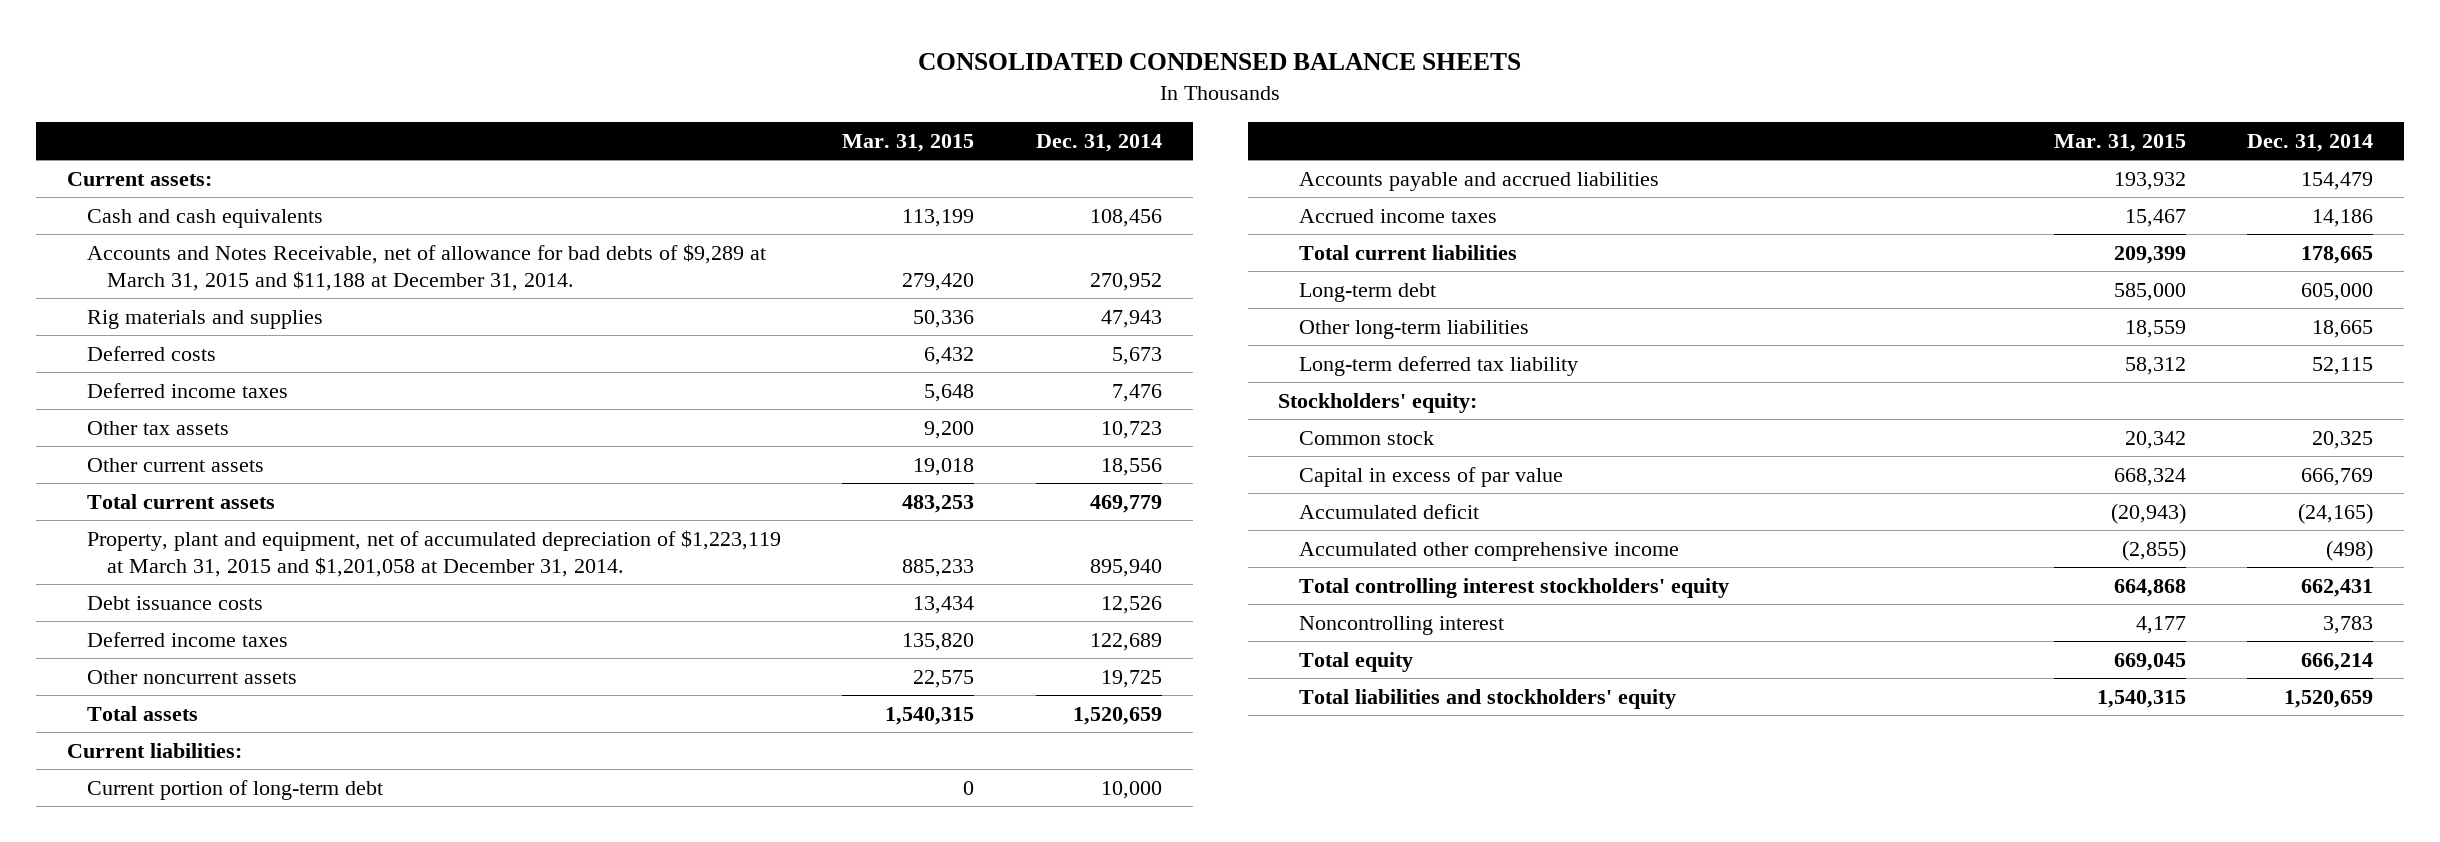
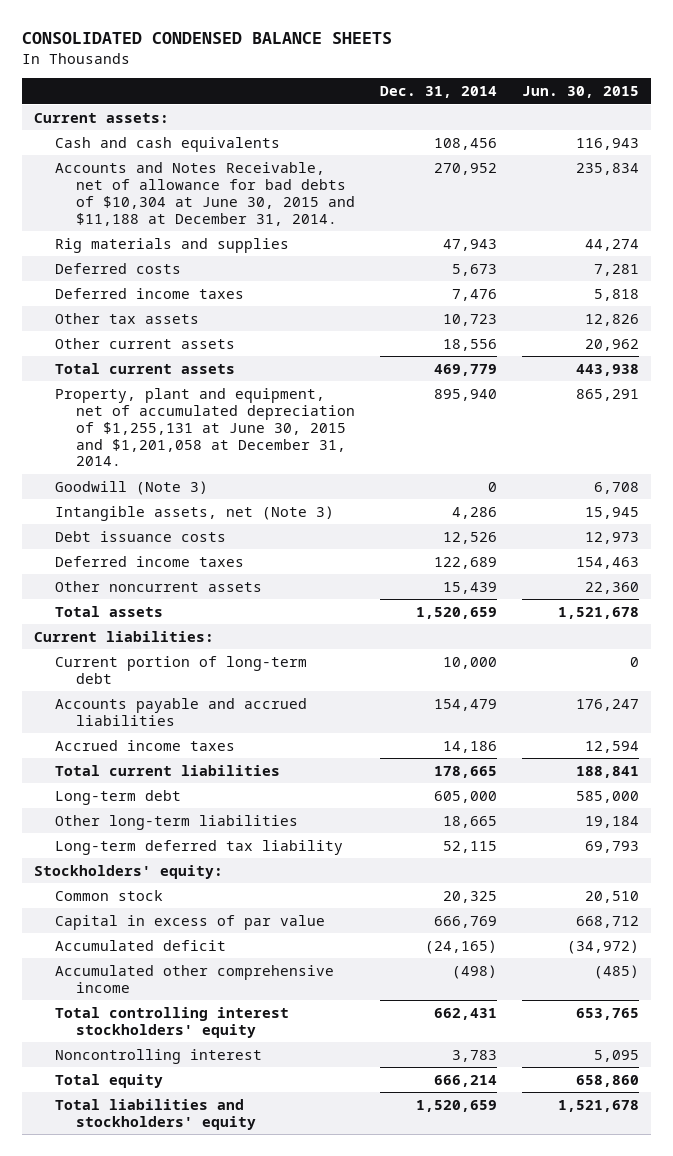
[842,133,975,152] Mar. 31, 2015 -> none
none -> [521,86,639,99] Jun. 30, 2015
[87,243,767,292] Accounts and Notes Receivable, net of allowance for bad debts of $9,289 at March 31, 2015 and $11,188 at December 31, 2014. -> [55,161,356,226] Accounts and Notes Receivable, net of allowance for bad debts of $10,304 at June 30, 2015 and $11,188 at December 31, 2014.
[87,529,782,578] Property, plant and equipment, net of accumulated depreciation of $1,223,119 at March 31, 2015 and $1,201,058 at December 31, 2014. -> [55,387,356,467] Property, plant and equipment, net of accumulated depreciation of $1,255,131 at June 30, 2015 and $1,201,058 at December 31, 2014.
none -> [55,480,209,495] Goodwill (Note 3)
none -> [55,505,335,521] Intangible assets, net (Note 3)
[1100,669,1162,688] 19,725 -> [442,581,497,594] 15,439

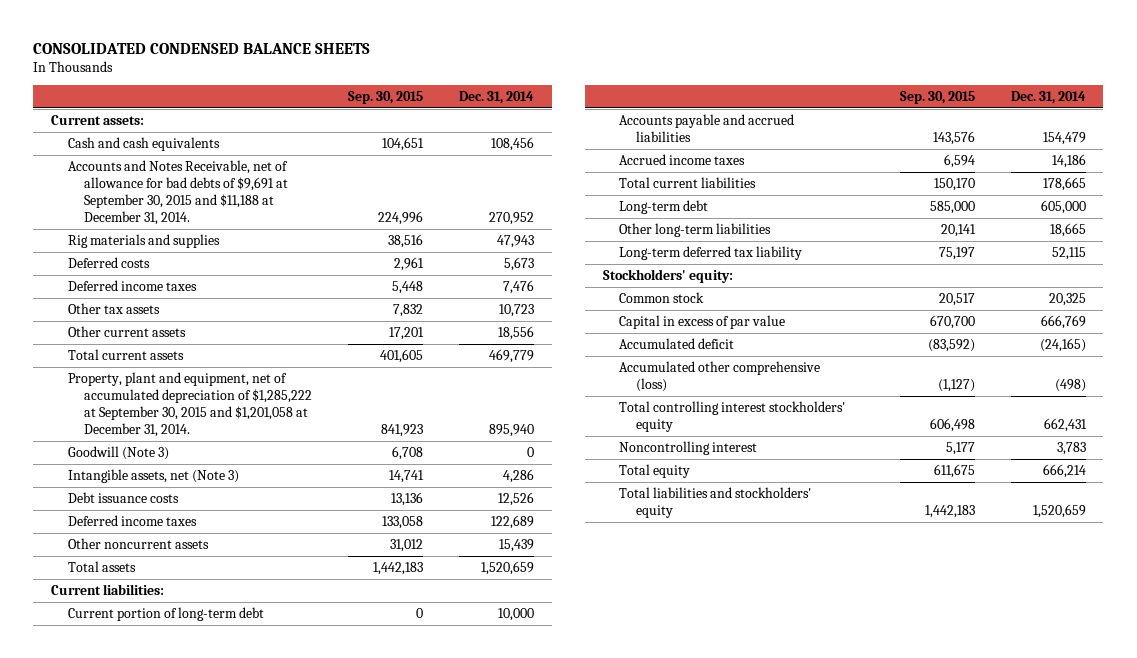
[521,86,639,99] Jun. 30, 2015 -> none
none -> [348,91,424,105] Sep. 30, 2015
[55,161,356,226] Accounts and Notes Receivable, net of allowance for bad debts of $10,304 at June 30, 2015 and $11,188 at December 31, 2014. -> [67,159,289,225] Accounts and Notes Receivable, net of allowance for bad debts of $9,691 at September 30, 2015 and $11,188 at December 31, 2014.
[55,387,356,467] Property, plant and equipment, net of accumulated depreciation of $1,255,131 at June 30, 2015 and $1,201,058 at December 31, 2014. -> [67,371,313,437] Property, plant and equipment, net of accumulated depreciation of $1,285,222 at September 30, 2015 and $1,201,058 at December 31, 2014.
[55,964,335,993] Accumulated other comprehensive income -> [619,360,821,392] Accumulated other comprehensive (loss)

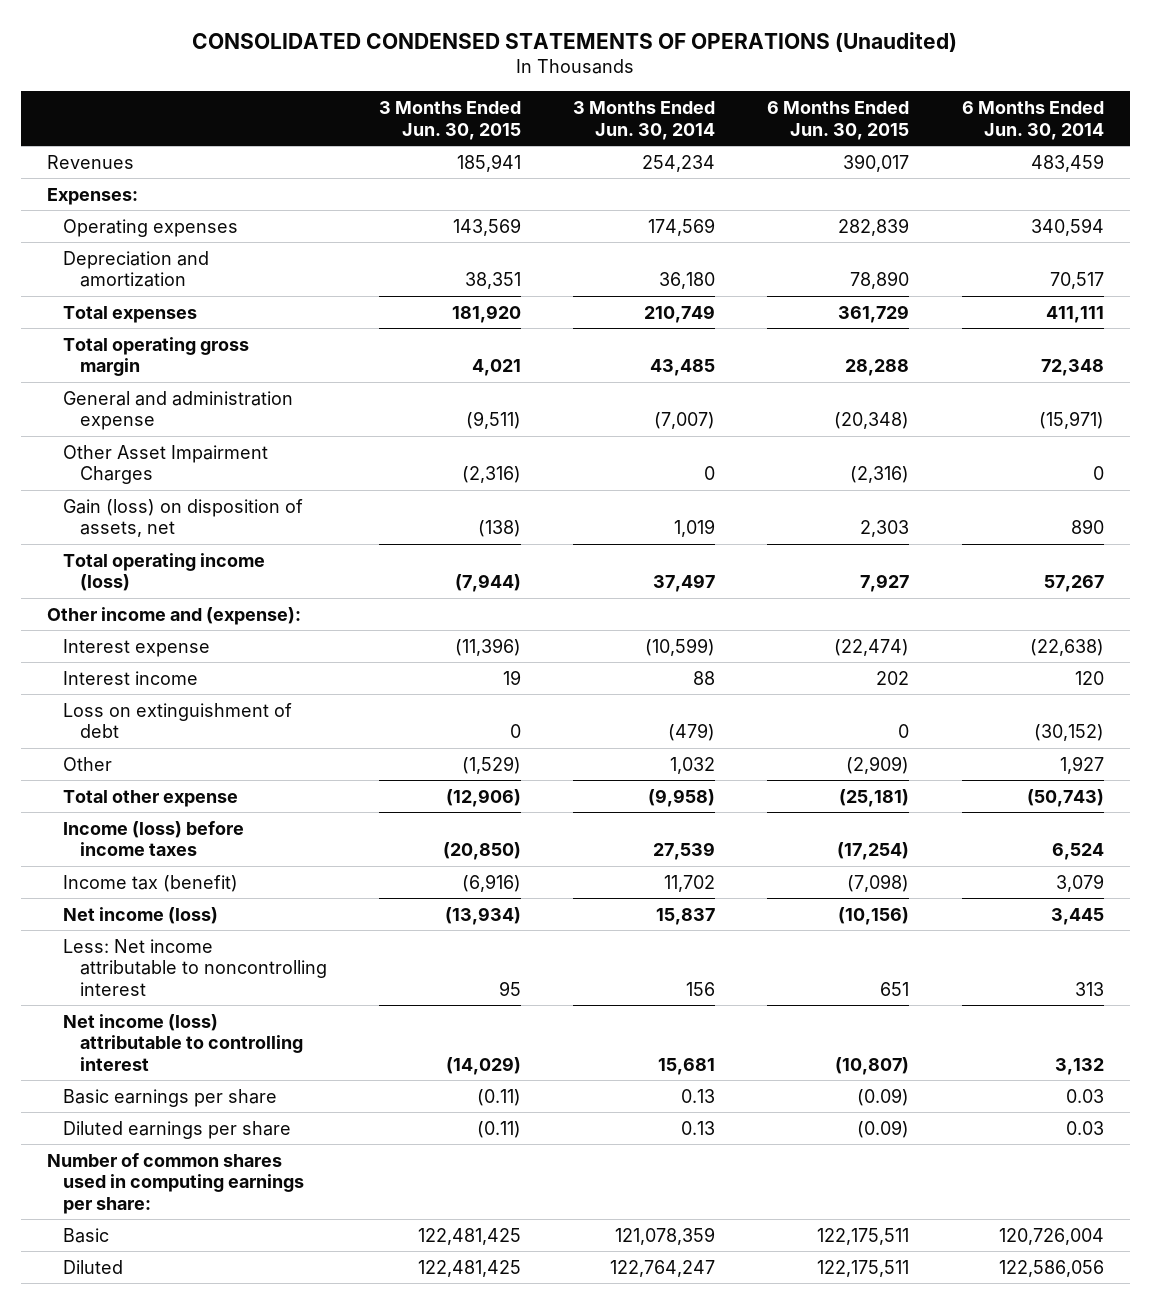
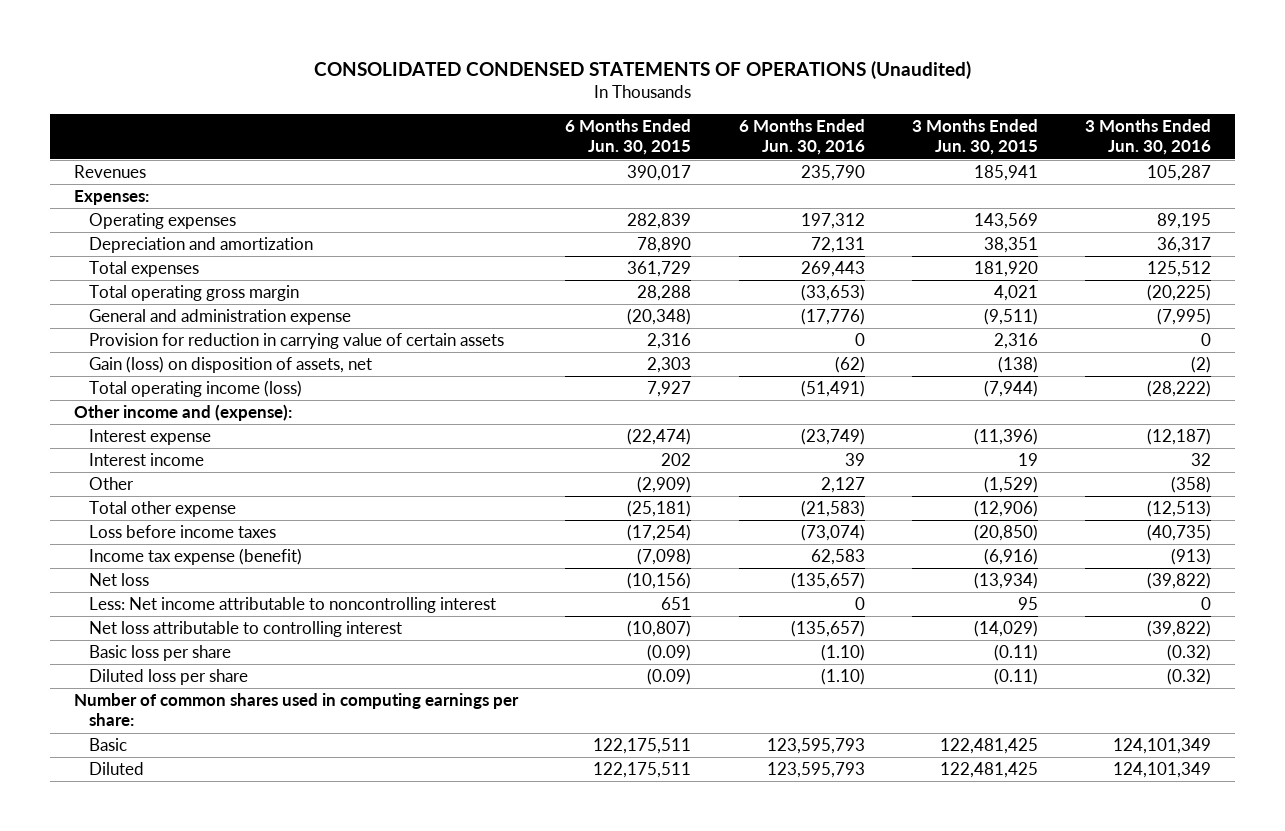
[573,101,716,140] 3 Months Ended Jun. 30, 2014 -> none
[961,101,1104,140] 6 Months Ended Jun. 30, 2014 -> none
none -> [738,119,865,156] 6 Months Ended Jun. 30, 2016
none -> [1085,119,1212,156] 3 Months Ended Jun. 30, 2016
[63,444,269,485] Other Asset Impairment Charges -> none
none -> [88,333,504,350] Provision for reduction in carrying value of certain assets
[63,702,293,739] Loss on extinguishment of debt -> none
[63,820,245,857] Income (loss) before income taxes -> [88,525,276,539] Loss before income taxes
[63,874,239,892] Income tax (benefit) -> [88,548,302,566] Income tax expense (benefit)
[63,906,219,924] Net income (loss) -> [88,573,149,587] Net loss
[63,1013,303,1071] Net income (loss) attributable to controlling interest -> [88,621,402,638] Net loss attributable to controlling interest
[63,1088,278,1107] Basic earnings per share -> [88,645,231,662] Basic loss per share
[63,1120,292,1139] Diluted earnings per share -> [88,669,248,686] Diluted loss per share

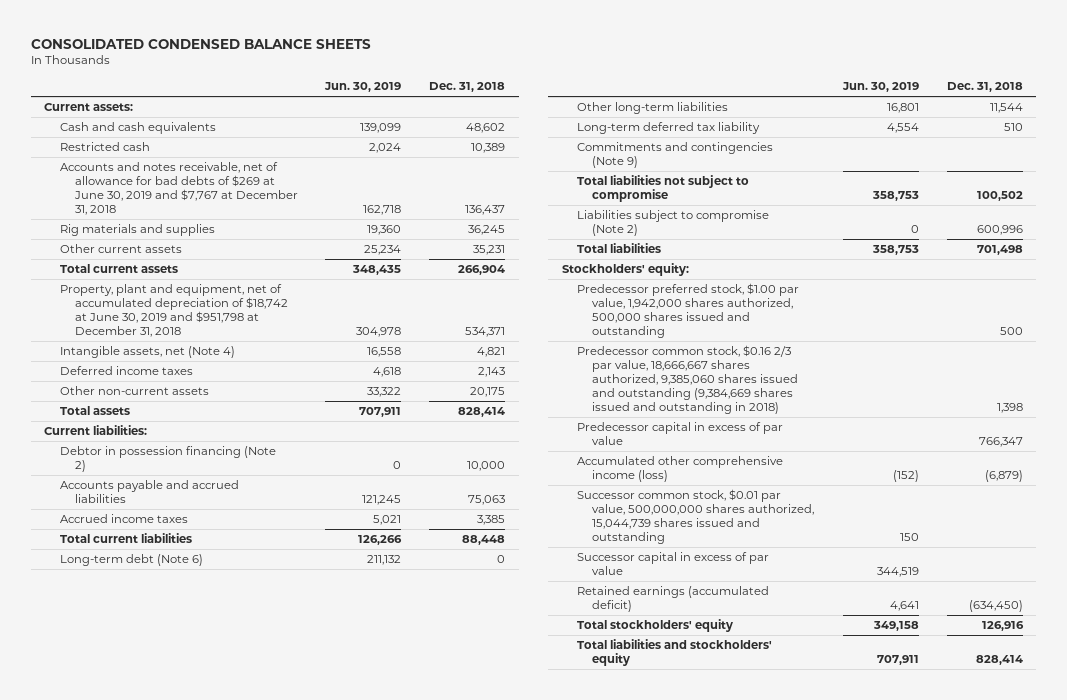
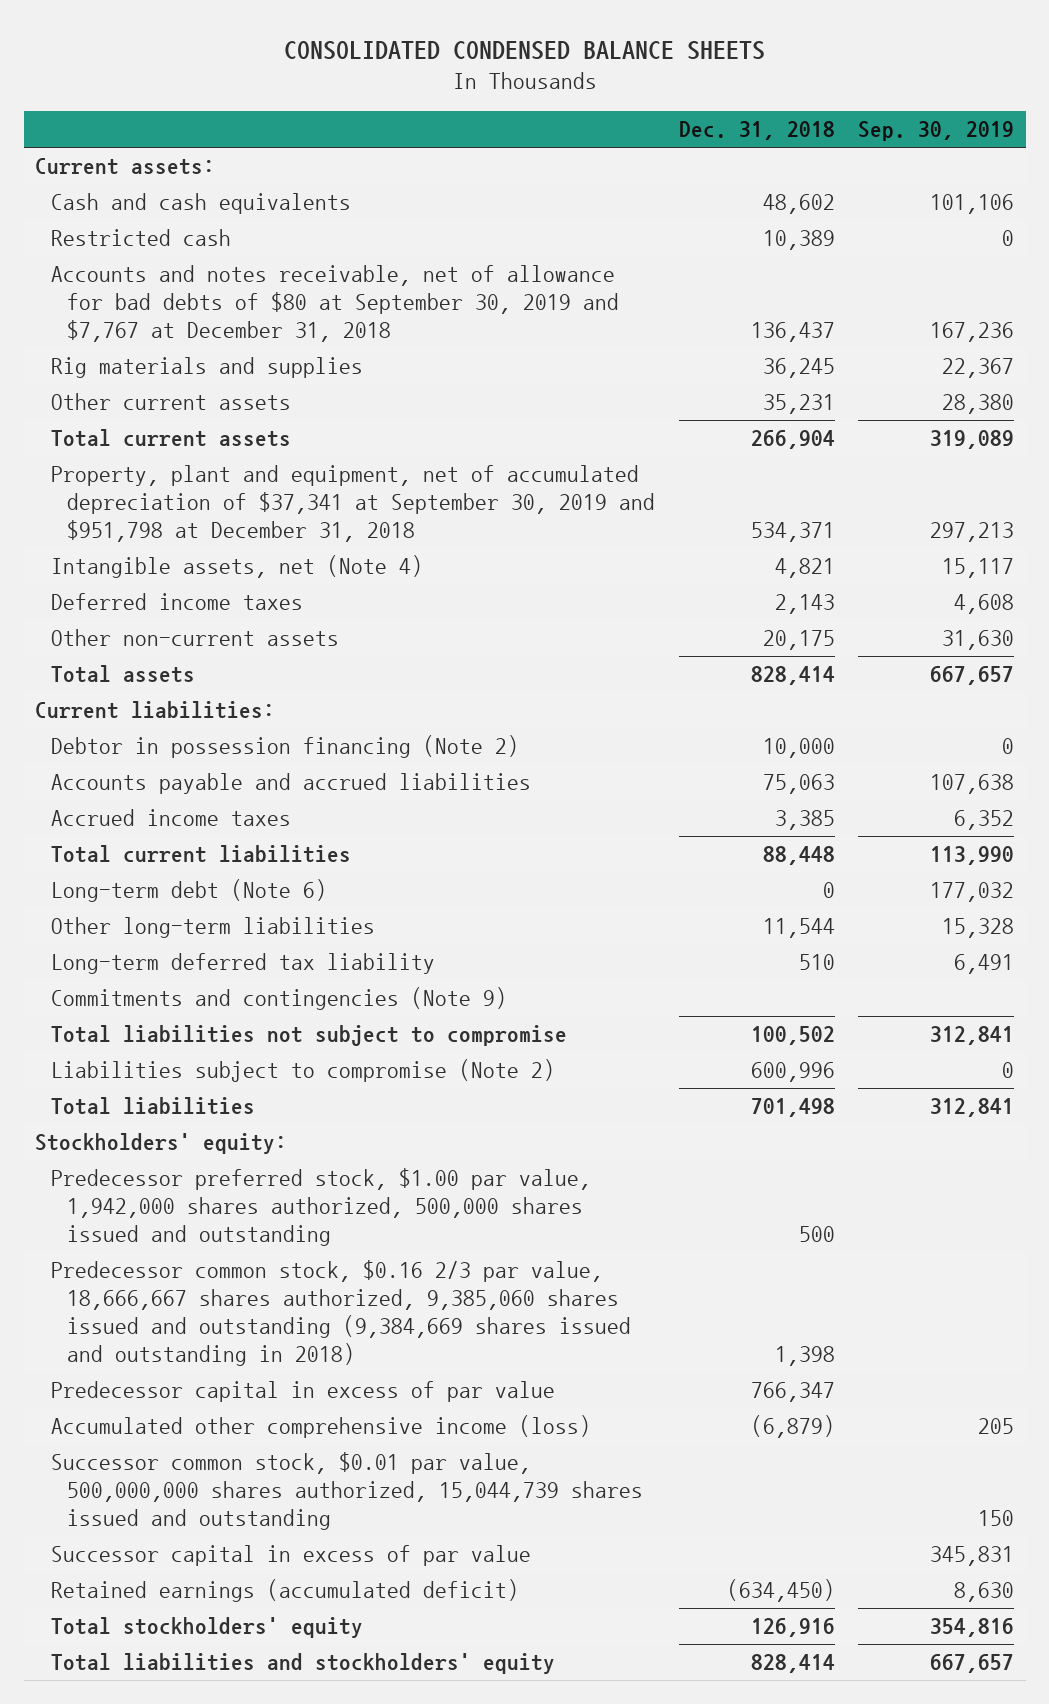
[324,82,402,93] Jun. 30, 2019 -> none
none -> [857,120,1014,141] Sep. 30, 2019
[59,162,298,216] Accounts and notes receivable, net of allowance for bad debts of $269 at June 30, 2019 and $7,767 at December 31, 2018 -> [51,265,620,343] Accounts and notes receivable, net of allowance for bad debts of $80 at September 30, 2019 and $7,767 at December 31, 2018
[59,284,288,338] Property, plant and equipment, net of accumulated depreciation of $18,742 at June 30, 2019 and $951,798 at December 31, 2018 -> [51,465,656,543] Property, plant and equipment, net of accumulated depreciation of $37,341 at September 30, 2019 and $951,798 at December 31, 2018

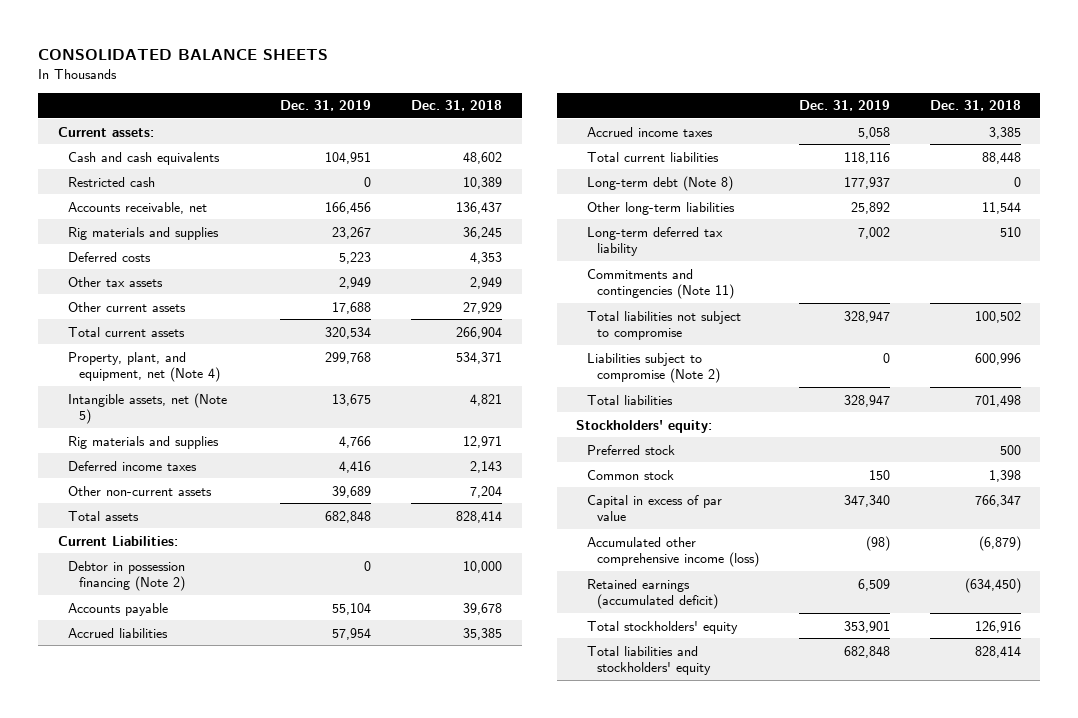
[283,41,765,61] CONSOLIDATED CONDENSED BALANCE SHEETS -> [37,48,328,60] CONSOLIDATED BALANCE SHEETS
[857,120,1014,141] Sep. 30, 2019 -> none
none -> [280,100,372,112] Dec. 31, 2019
[51,265,620,343] Accounts and notes receivable, net of allowance for bad debts of $80 at September 30, 2019 and $7,767 at December 31, 2018 -> [68,201,208,214] Accounts receivable, net
none -> [68,251,152,262] Deferred costs
none -> [68,276,164,287] Other tax assets
[762,394,835,415] 35,231 -> [462,301,502,314] 27,929
[51,465,656,543] Property, plant and equipment, net of accumulated depreciation of $37,341 at September 30, 2019 and $951,798 at December 31, 2018 -> [68,351,220,383] Property, plant, and equipment, net (Note 4)
[51,555,424,579] Intangible assets, net (Note 4) -> [68,392,228,425] Intangible assets, net (Note 5)
none -> [68,435,220,449] Rig materials and supplies
[762,630,835,651] 20,175 -> [469,485,502,498] 7,204
[35,701,276,720] Current liabilities: -> [57,535,178,546] Current Liabilities:
[51,773,532,795] Accounts payable and accrued liabilities -> none
none -> [68,602,169,616] Accounts payable
none -> [68,627,169,638] Accrued liabilities
[51,879,328,903] Long-term debt (Note 6) -> [586,175,733,191] Long-term debt (Note 8)
[51,987,508,1011] Commitments and contingencies (Note 9) -> [586,268,735,300] Commitments and contingencies (Note 11)
[51,1168,592,1247] Predecessor preferred stock, $1.00 par value, 1,942,000 shares authorized, 500,000 shares issued and outstanding -> [586,444,675,455] Preferred stock
[51,1260,632,1367] Predecessor common stock, $0.16 2/3 par value, 18,666,667 shares authorized, 9,385,060 shares issued and outstanding (9,384,669 shares issued and outstanding in 2018) -> [586,469,674,480] Common stock
[51,1381,556,1403] Predecessor capital in excess of par value -> [586,494,722,522] Capital in excess of par value
[51,1452,644,1531] Successor common stock, $0.01 par value, 500,000,000 shares authorized, 15,044,739 shares issued and outstanding -> none
[51,1545,532,1567] Successor capital in excess of par value -> none

